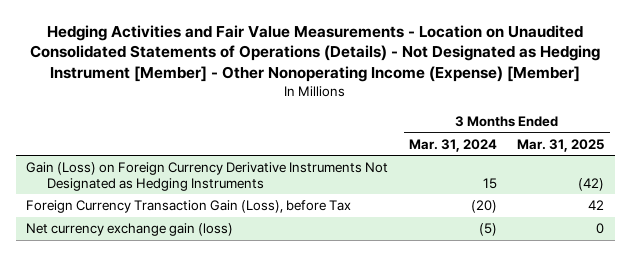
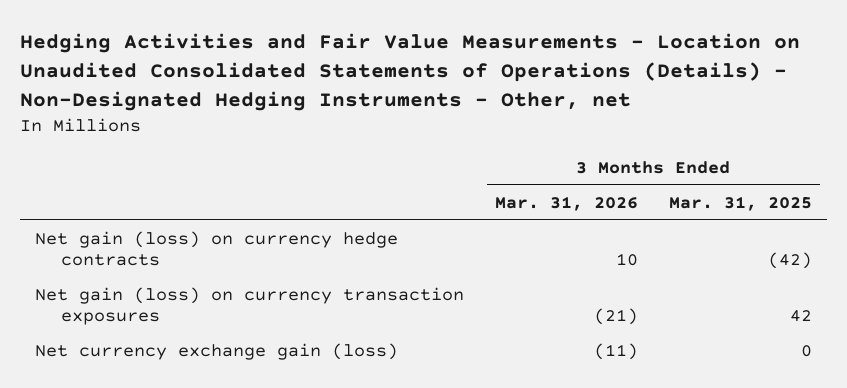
[30,24,601,83] Hedging Activities and Fair Value Measurements - Location on Unaudited Consolidated Statements of Operations (Details) - Not Designated as Hedging Instrument [Member] - Other Nonoperating Income (Expense) [Member] -> [19,33,800,111] Hedging Activities and Fair Value Measurements - Location on Unaudited Consolidated Statements of Operations (Details) - Non-Designated Hedging Instruments - Other, net
[408,138,497,152] Mar. 31, 2024 -> none
none -> [494,195,638,211] Mar. 31, 2026
[25,162,388,191] Gain (Loss) on Foreign Currency Derivative Instruments Not Designated as Hedging Instruments -> [34,230,398,267] Net gain (loss) on currency hedge contracts
[25,200,351,214] Foreign Currency Transaction Gain (Loss), before Tax -> [34,286,464,326] Net gain (loss) on currency transaction exposures

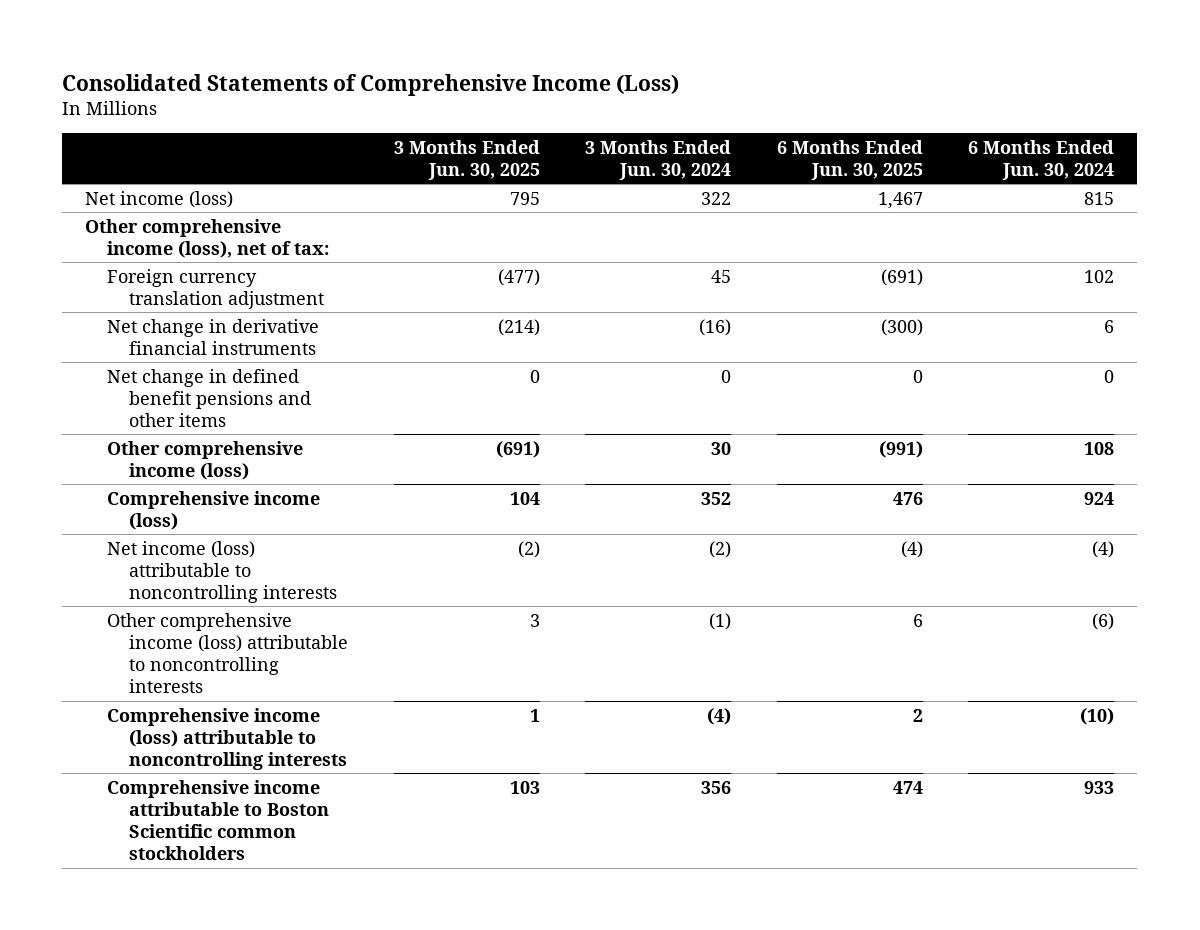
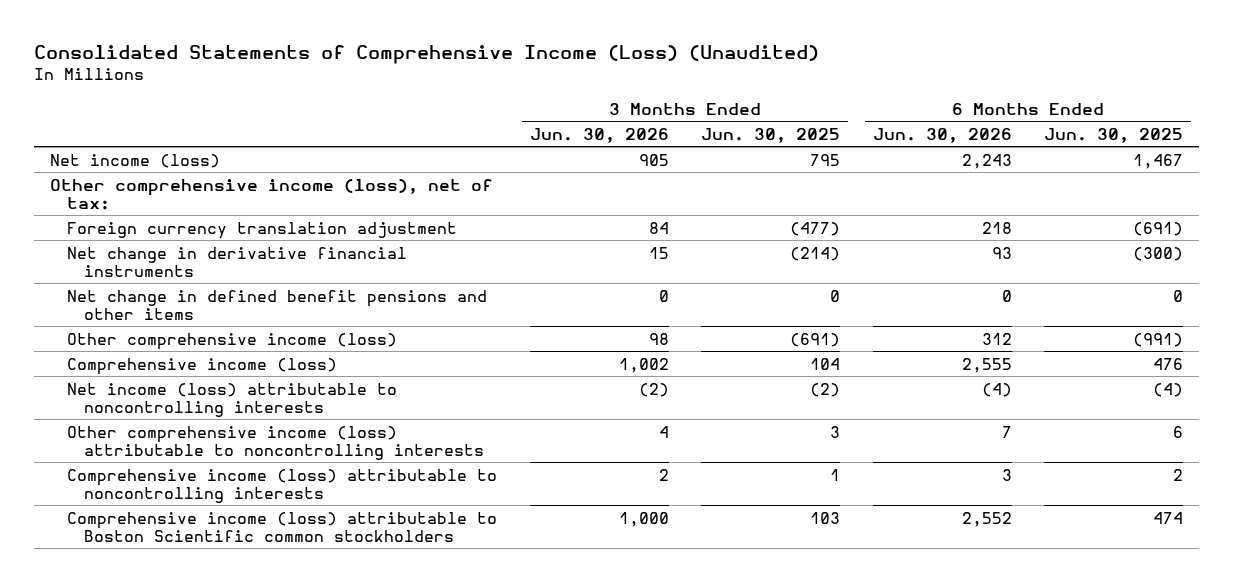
[62,73,680,96] Consolidated Statements of Comprehensive Income (Loss) -> [34,44,820,64] Consolidated Statements of Comprehensive Income (Loss) (Unaudited)
[585,139,732,181] 3 Months Ended Jun. 30, 2024 -> none
[968,139,1115,181] 6 Months Ended Jun. 30, 2024 -> none
none -> [529,127,669,143] Jun. 30, 2026
none -> [872,127,1012,143] Jun. 30, 2026
[107,779,330,861] Comprehensive income attributable to Boston Scientific common stockholders -> [67,511,498,542] Comprehensive income (loss) attributable to Boston Scientific common stockholders

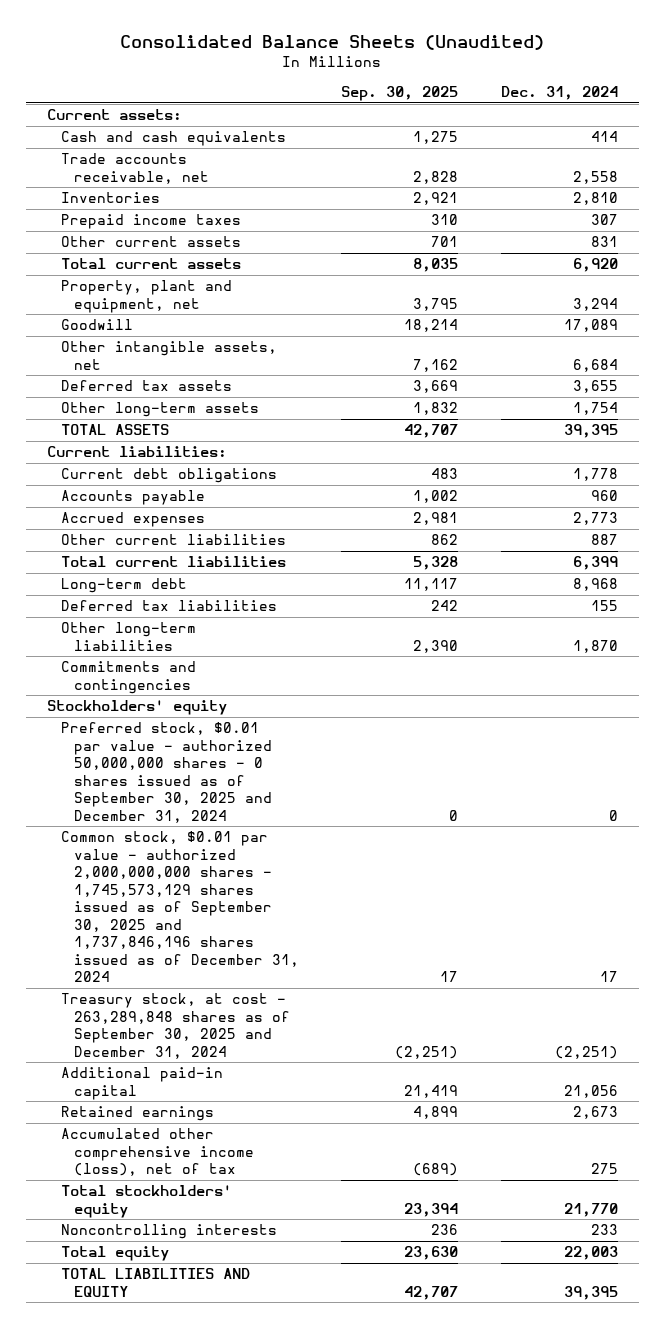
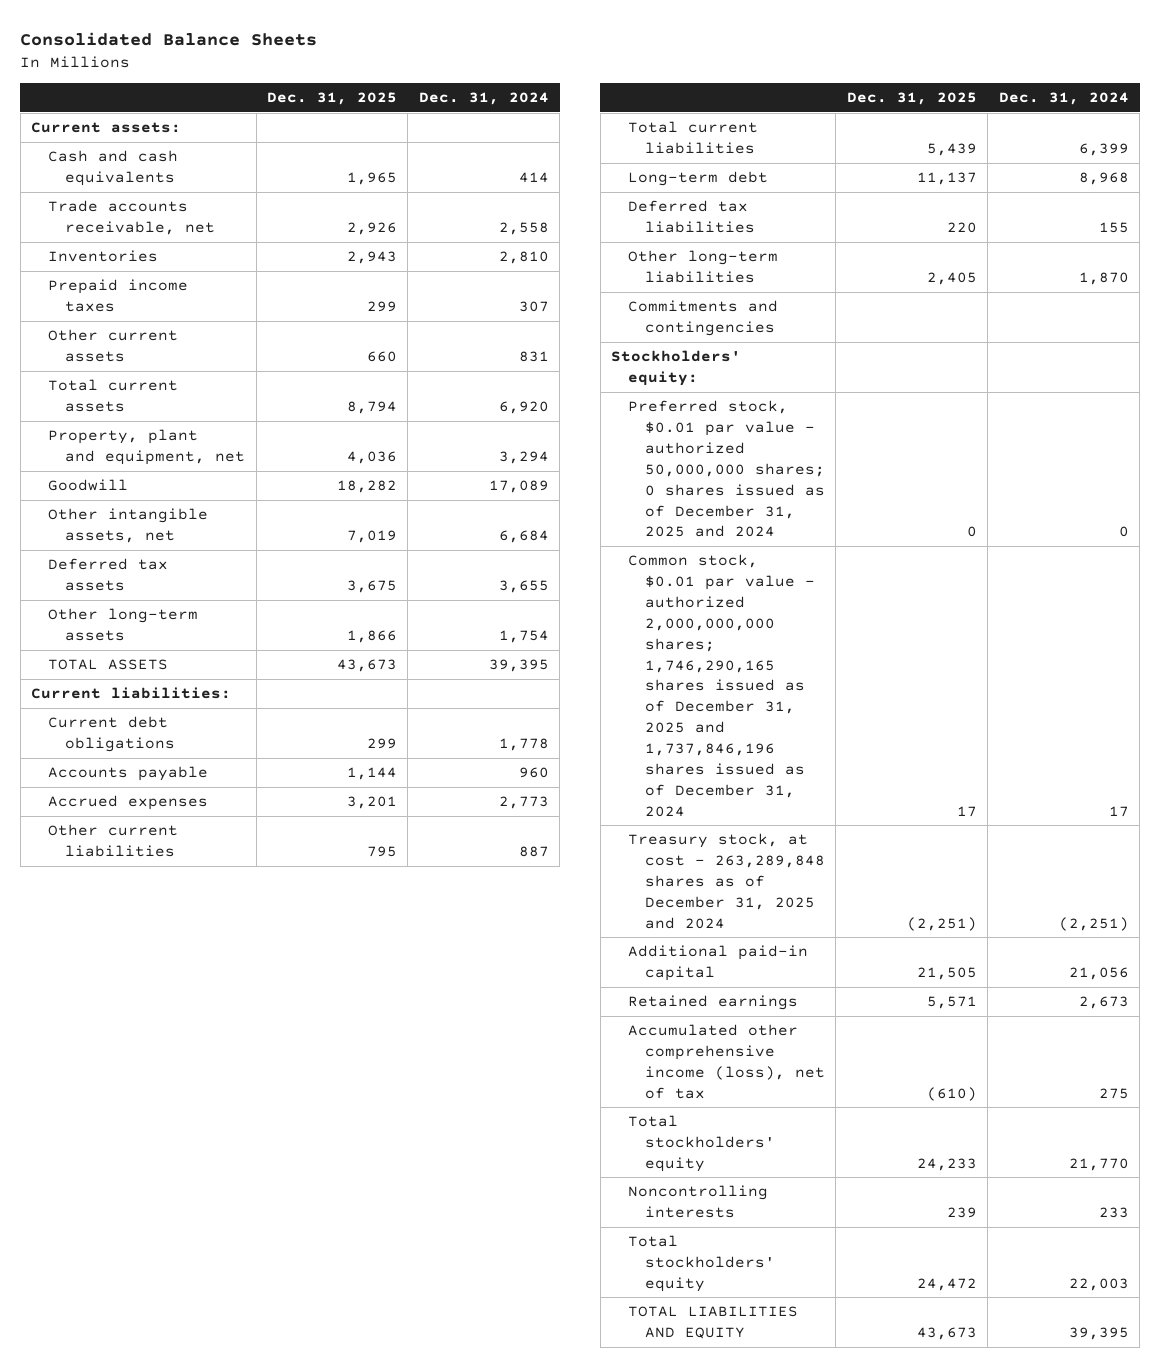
[120,34,545,50] Consolidated Balance Sheets (Unaudited) -> [20,32,318,47] Consolidated Balance Sheets
[341,86,459,102] Sep. 30, 2025 -> none
none -> [267,92,398,106] Dec. 31, 2025
[46,700,227,716] Stockholders' equity -> [611,350,742,386] Stockholders' equity:
[60,722,273,823] Preferred stock, $0.01 par value - authorized 50,000,000 shares - 0 shares issued as of September 30, 2025 and December 31, 2024 -> [627,400,825,538] Preferred stock, $0.01 par value - authorized 50,000,000 shares; 0 shares issued as of December 31, 2025 and 2024
[60,831,300,983] Common stock, $0.01 par value - authorized 2,000,000,000 shares - 1,745,573,129 shares issued as of September 30, 2025 and 1,737,846,196 shares issued as of December 31, 2024 -> [627,554,815,817] Common stock, $0.01 par value - authorized 2,000,000,000 shares; 1,746,290,165 shares issued as of December 31, 2025 and 1,737,846,196 shares issued as of December 31, 2024
[60,993,291,1059] Treasury stock, at cost - 263,289,848 shares as of September 30, 2025 and December 31, 2024 -> [627,833,825,929] Treasury stock, at cost - 263,289,848 shares as of December 31, 2025 and 2024
[60,1246,169,1262] Total equity -> [627,1235,775,1292] Total stockholders' equity

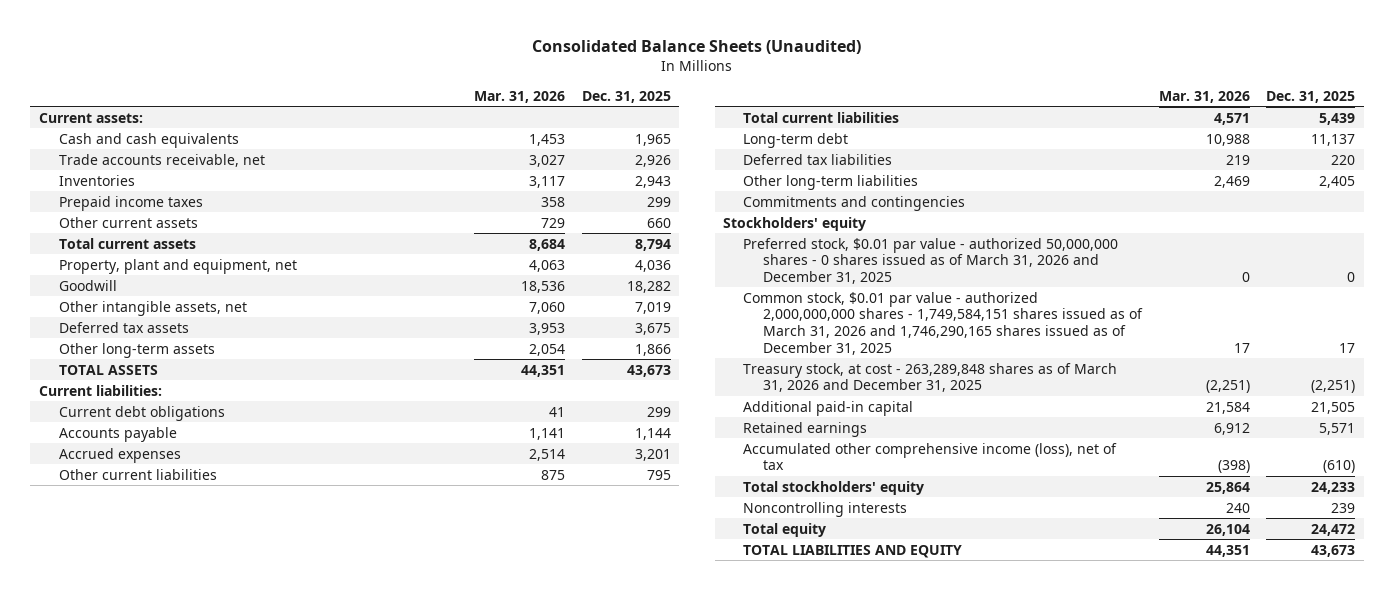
[20,32,318,47] Consolidated Balance Sheets -> [531,40,861,55] Consolidated Balance Sheets (Unaudited)
[418,92,549,106] Dec. 31, 2024 -> none
none -> [474,90,566,103] Mar. 31, 2026
[611,350,742,386] Stockholders' equity: -> [722,216,866,231] Stockholders' equity
[627,400,825,538] Preferred stock, $0.01 par value - authorized 50,000,000 shares; 0 shares issued as of December 31, 2025 and 2024 -> [742,237,1118,284] Preferred stock, $0.01 par value - authorized 50,000,000 shares - 0 shares issued as of March 31, 2026 and December 31, 2025
[627,554,815,817] Common stock, $0.01 par value - authorized 2,000,000,000 shares; 1,746,290,165 shares issued as of December 31, 2025 and 1,737,846,196 shares issued as of December 31, 2024 -> [742,291,1143,355] Common stock, $0.01 par value - authorized 2,000,000,000 shares - 1,749,584,151 shares issued as of March 31, 2026 and 1,746,290,165 shares issued as of December 31, 2025
[627,833,825,929] Treasury stock, at cost - 263,289,848 shares as of December 31, 2025 and 2024 -> [742,362,1117,393] Treasury stock, at cost - 263,289,848 shares as of March 31, 2026 and December 31, 2025
[627,1235,775,1292] Total stockholders' equity -> [742,522,826,537] Total equity

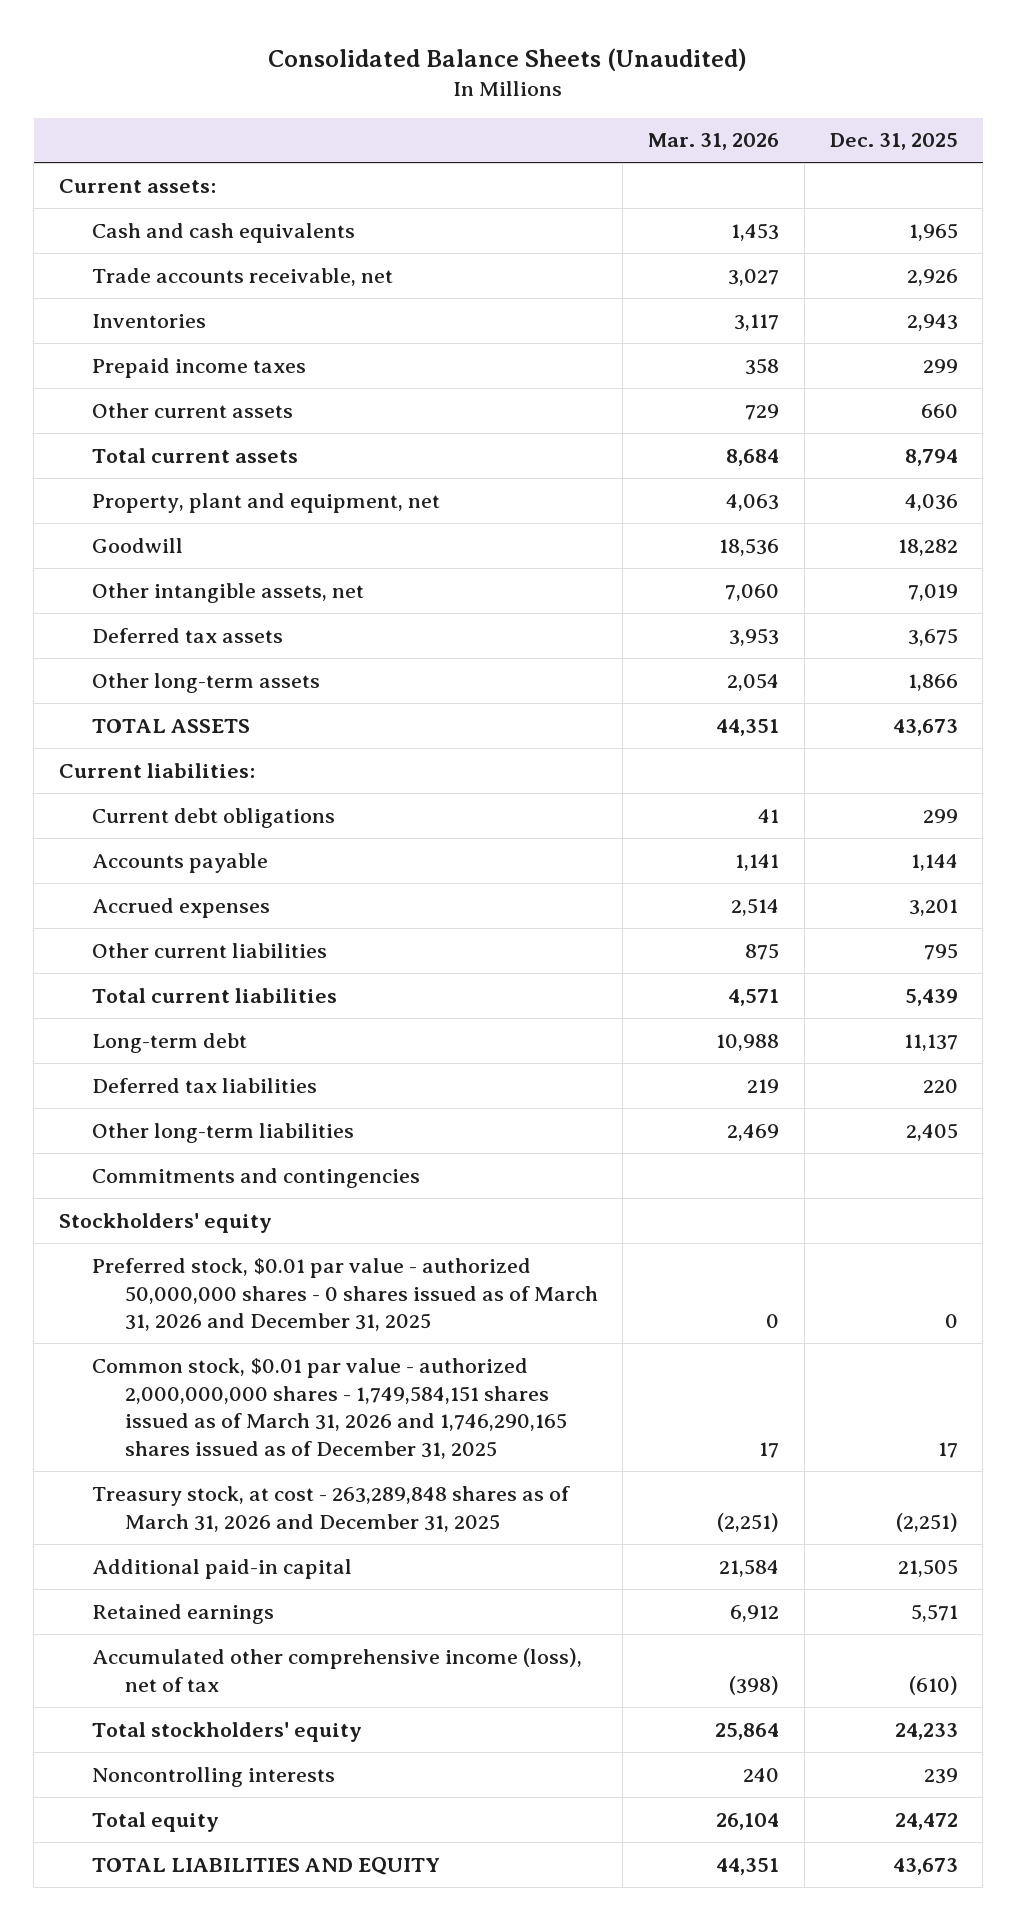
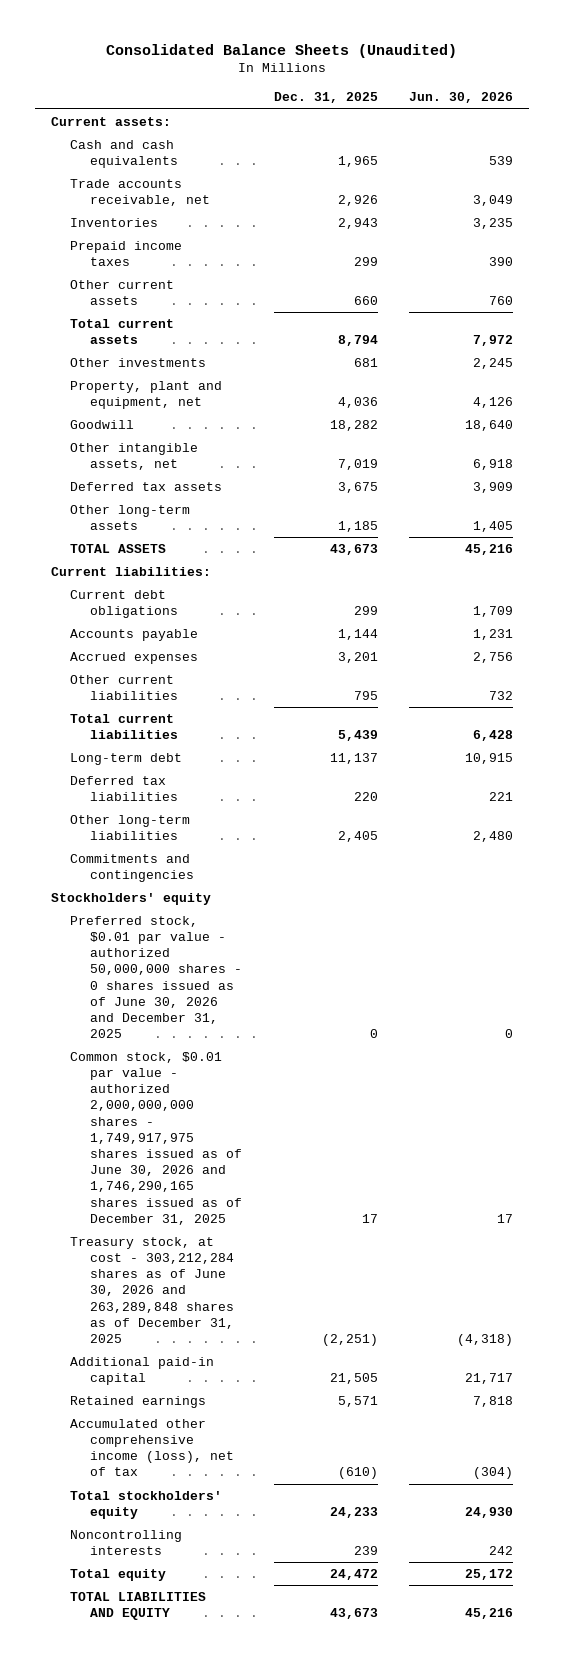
[648,133,780,151] Mar. 31, 2026 -> none
none -> [409,92,514,104] Jun. 30, 2026
none -> [70,357,207,367] Other investments
[907,673,958,691] 1,866 -> [337,521,378,533] 1,185
[91,1257,598,1332] Preferred stock, $0.01 par value - authorized 50,000,000 shares - 0 shares issued as of March 31, 2026 and December 31, 2025 -> [70,915,242,1039] Preferred stock, $0.01 par value - authorized 50,000,000 shares - 0 shares issued as of June 30, 2026 and December 31, 2025
[91,1357,567,1460] Common stock, $0.01 par value - authorized 2,000,000,000 shares - 1,749,584,151 shares issued as of March 31, 2026 and 1,746,290,165 shares issued as of December 31, 2025 -> [70,1051,242,1225] Common stock, $0.01 par value - authorized 2,000,000,000 shares - 1,749,917,975 shares issued as of June 30, 2026 and 1,746,290,165 shares issued as of December 31, 2025
[91,1485,570,1532] Treasury stock, at cost - 263,289,848 shares as of March 31, 2026 and December 31, 2025 -> [70,1236,234,1344] Treasury stock, at cost - 303,212,284 shares as of June 30, 2026 and 263,289,848 shares as of December 31, 2025

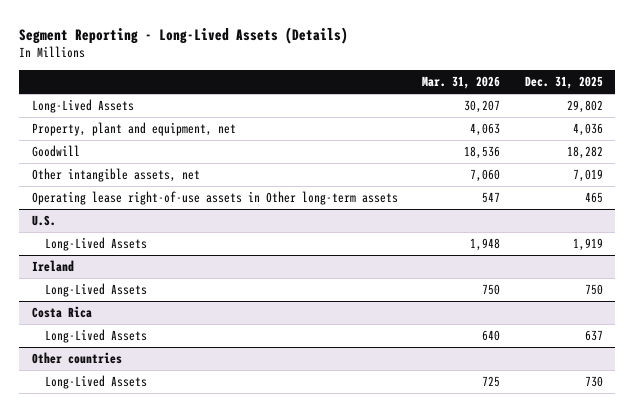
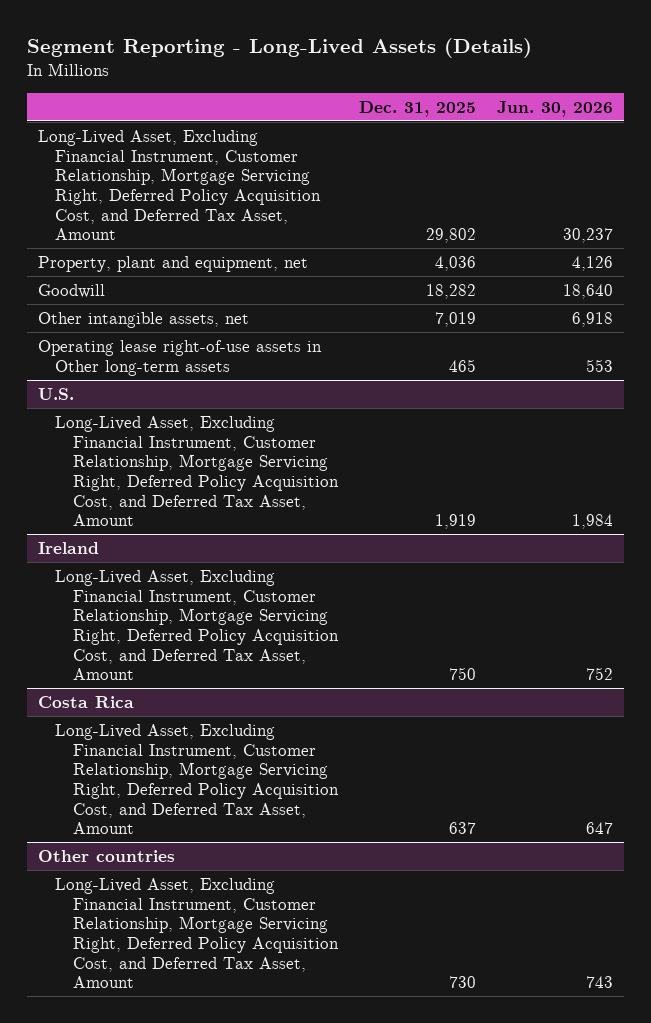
[422,76,501,90] Mar. 31, 2026 -> none
none -> [497,100,614,117] Jun. 30, 2026
[31,99,134,114] Long-Lived Assets -> [37,129,322,241] Long-Lived Asset, Excluding Financial Instrument, Customer Relationship, Mortgage Servicing Right, Deferred Policy Acquisition Cost, and Deferred Tax Asset, Amount
[44,237,147,252] Long-Lived Assets -> [55,415,339,527] Long-Lived Asset, Excluding Financial Instrument, Customer Relationship, Mortgage Servicing Right, Deferred Policy Acquisition Cost, and Deferred Tax Asset, Amount
[44,283,147,298] Long-Lived Assets -> [55,569,339,681] Long-Lived Asset, Excluding Financial Instrument, Customer Relationship, Mortgage Servicing Right, Deferred Policy Acquisition Cost, and Deferred Tax Asset, Amount
[44,329,147,344] Long-Lived Assets -> [55,723,339,835] Long-Lived Asset, Excluding Financial Instrument, Customer Relationship, Mortgage Servicing Right, Deferred Policy Acquisition Cost, and Deferred Tax Asset, Amount
[44,375,147,390] Long-Lived Assets -> [55,877,339,989] Long-Lived Asset, Excluding Financial Instrument, Customer Relationship, Mortgage Servicing Right, Deferred Policy Acquisition Cost, and Deferred Tax Asset, Amount

